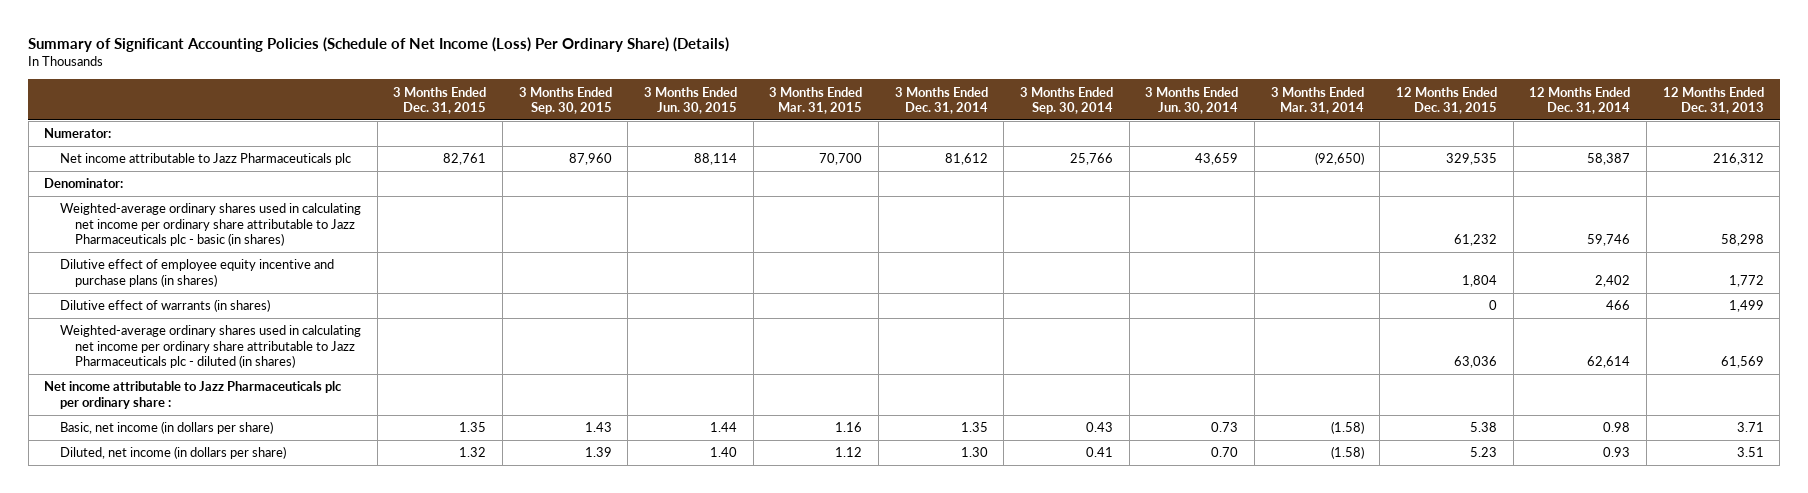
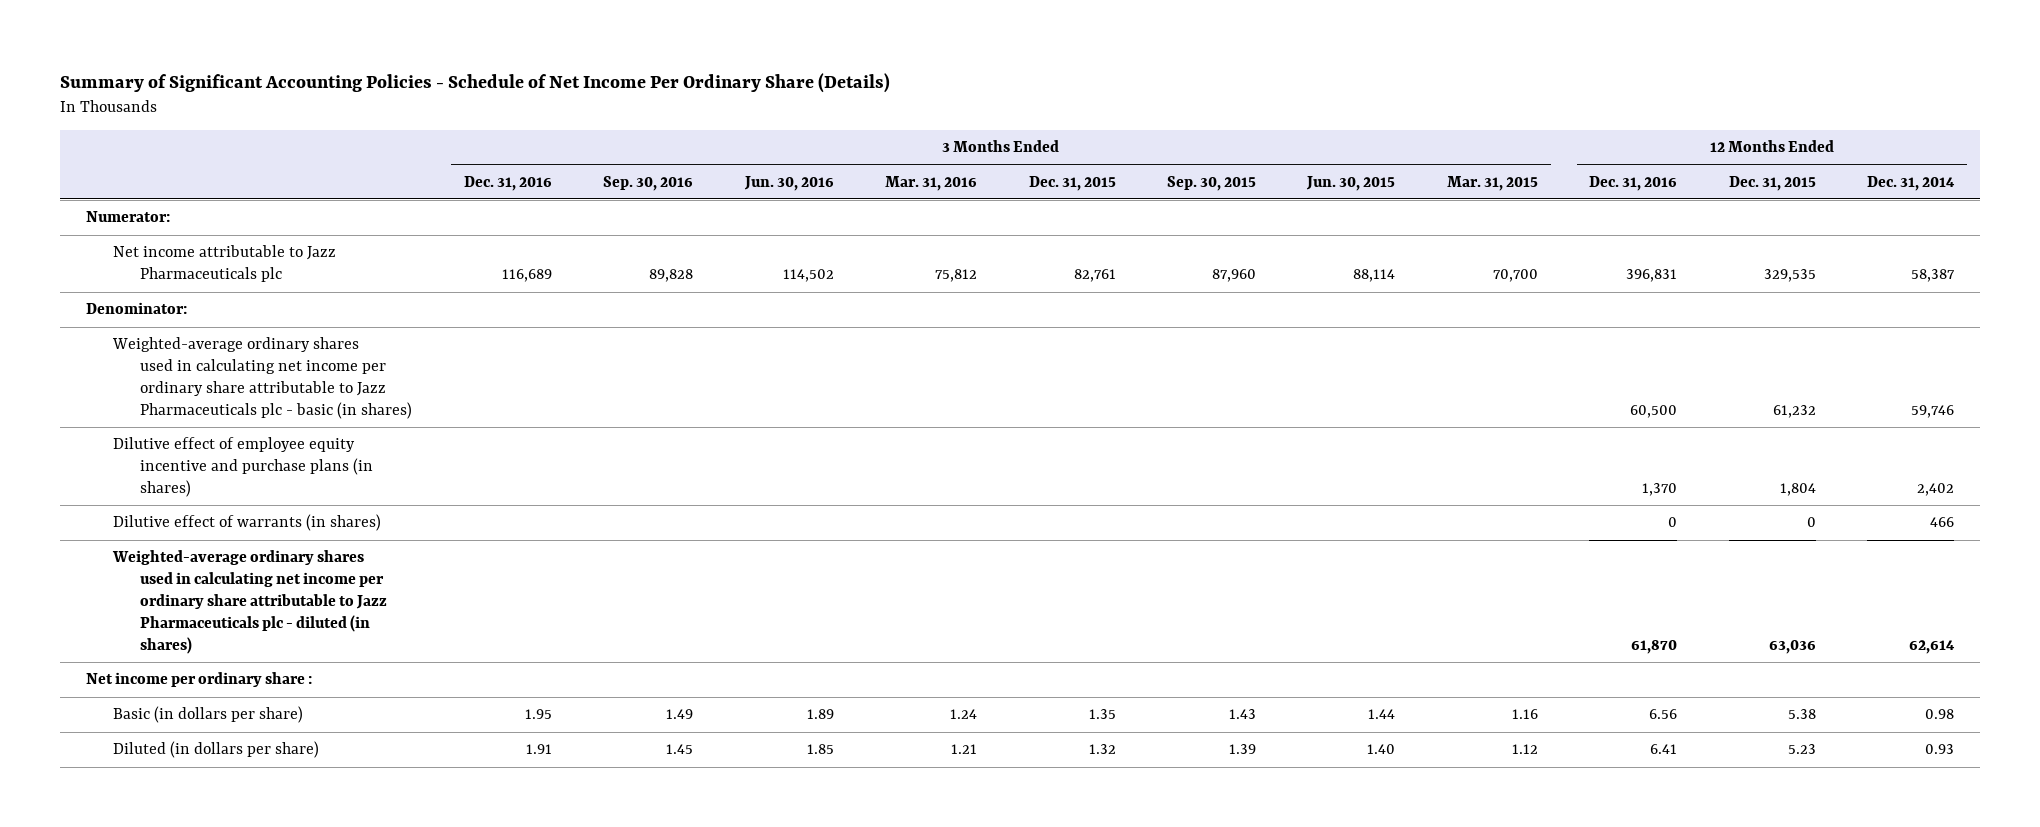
[28,36,730,52] Summary of Significant Accounting Policies (Schedule of Net Income (Loss) Per Ordinary Share) (Details) -> [60,72,891,93] Summary of Significant Accounting Policies - Schedule of Net Income Per Ordinary Share (Details)
[894,86,988,115] 3 Months Ended Dec. 31, 2014 -> none
[1019,86,1113,115] 3 Months Ended Sep. 30, 2014 -> none
[1145,86,1239,115] 3 Months Ended Jun. 30, 2014 -> none
[1270,86,1364,115] 3 Months Ended Mar. 31, 2014 -> none
[1662,86,1764,115] 12 Months Ended Dec. 31, 2013 -> none
none -> [463,175,552,191] Dec. 31, 2016
none -> [603,175,694,191] Sep. 30, 2016
none -> [743,175,834,191] Jun. 30, 2016
none -> [885,175,978,191] Mar. 31, 2016
none -> [1589,175,1678,191] Dec. 31, 2016
[44,381,343,409] Net income attributable to Jazz Pharmaceuticals plc per ordinary share : -> [85,672,312,688] Net income per ordinary share :
[59,421,273,435] Basic, net income (in dollars per share) -> [113,706,304,724] Basic (in dollars per share)
[59,446,286,460] Diluted, net income (in dollars per share) -> [113,741,320,759] Diluted (in dollars per share)

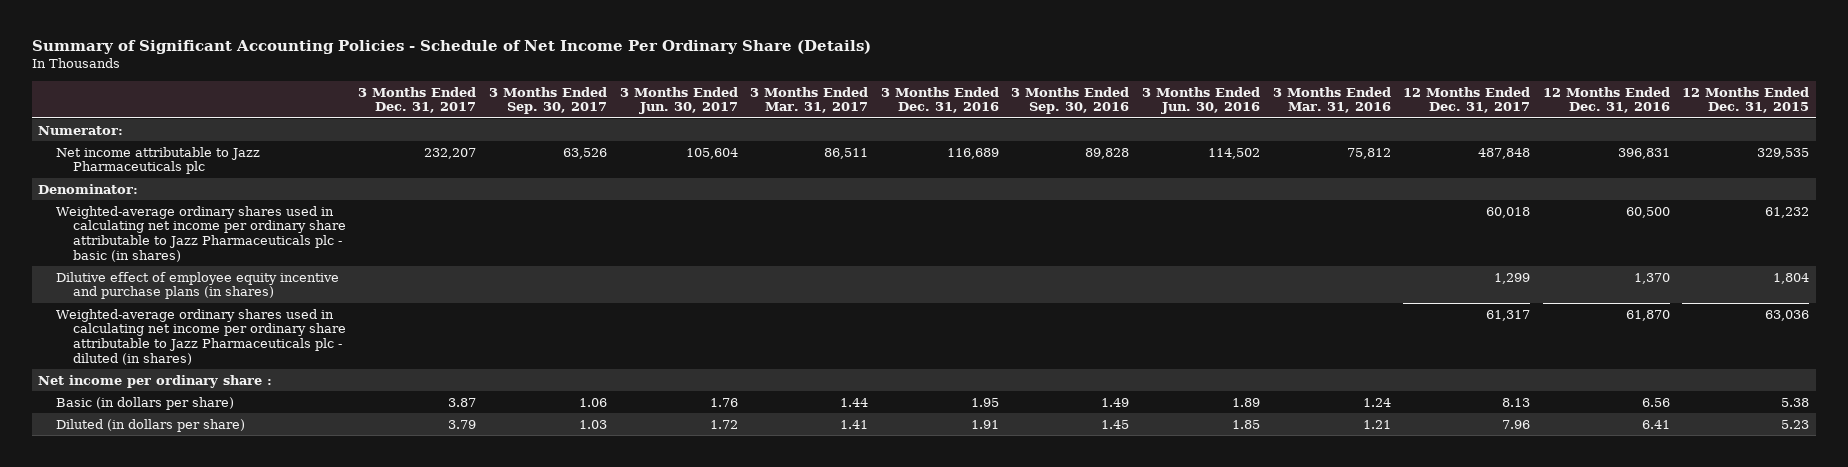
[1028,175,1116,191] Dec. 31, 2015 -> none
[1167,175,1257,191] Sep. 30, 2015 -> none
[1306,175,1396,191] Jun. 30, 2015 -> none
[1446,175,1538,191] Mar. 31, 2015 -> none
[1867,175,1956,191] Dec. 31, 2014 -> none
none -> [358,86,477,114] 3 Months Ended Dec. 31, 2017
none -> [489,86,608,115] 3 Months Ended Sep. 30, 2017
none -> [619,86,738,115] 3 Months Ended Jun. 30, 2017
none -> [750,86,869,114] 3 Months Ended Mar. 31, 2017
none -> [1403,86,1531,114] 12 Months Ended Dec. 31, 2017
[113,514,382,532] Dilutive effect of warrants (in shares) -> none

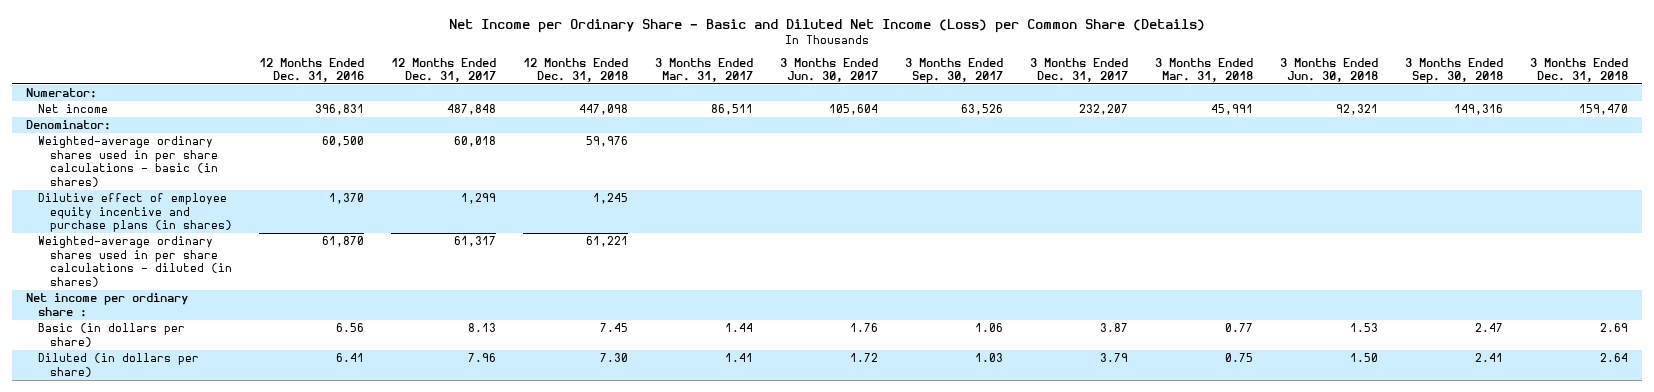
[31,40,871,55] Summary of Significant Accounting Policies - Schedule of Net Income Per Ordinary Share (Details) -> [448,18,1205,33] Net Income per Ordinary Share - Basic and Diluted Net Income (Loss) per Common Share (Details)
[880,86,999,114] 3 Months Ended Dec. 31, 2016 -> none
[1011,86,1130,115] 3 Months Ended Sep. 30, 2016 -> none
[1142,86,1261,115] 3 Months Ended Jun. 30, 2016 -> none
[1272,86,1391,114] 3 Months Ended Mar. 31, 2016 -> none
[1682,86,1810,114] 12 Months Ended Dec. 31, 2015 -> none
none -> [522,57,628,82] 12 Months Ended Dec. 31, 2018
none -> [1155,57,1254,82] 3 Months Ended Mar. 31, 2018
none -> [1280,57,1379,82] 3 Months Ended Jun. 30, 2018
none -> [1405,57,1504,83] 3 Months Ended Sep. 30, 2018
none -> [1530,57,1629,82] 3 Months Ended Dec. 31, 2018
[55,146,260,175] Net income attributable to Jazz Pharmaceuticals plc -> [37,104,108,114] Net income
[55,205,346,262] Weighted-average ordinary shares used in calculating net income per ordinary share attributable to Jazz Pharmaceuticals plc - basic (in shares) -> [37,136,218,187] Weighted-average ordinary shares used in per share calculations - basic (in shares)
[55,308,346,365] Weighted-average ordinary shares used in calculating net income per ordinary share attributable to Jazz Pharmaceuticals plc - diluted (in shares) -> [37,236,232,287] Weighted-average ordinary shares used in per share calculations - diluted (in shares)

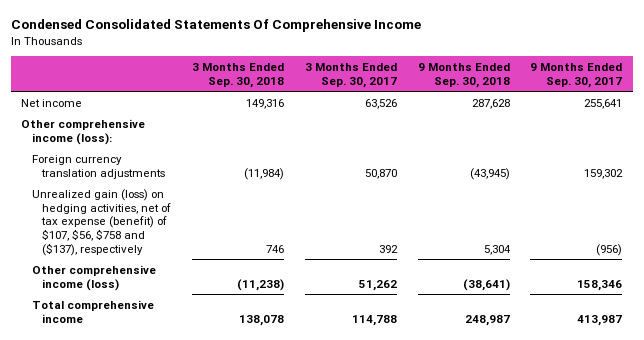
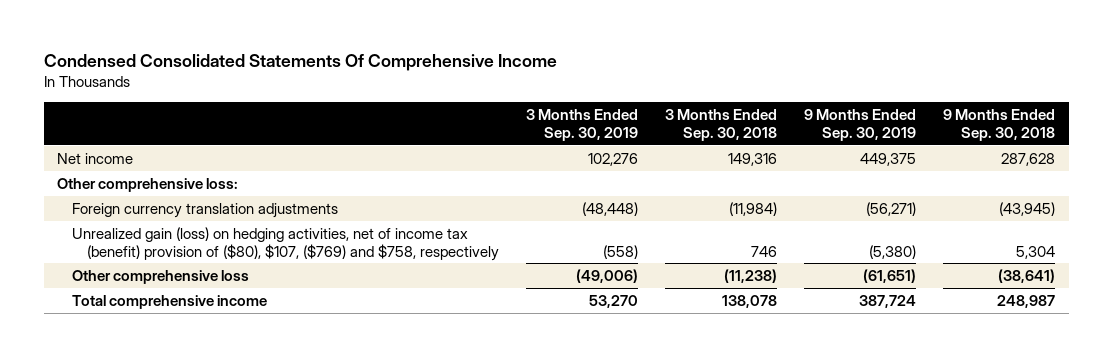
[304,62,397,88] 3 Months Ended Sep. 30, 2017 -> none
[530,62,623,88] 9 Months Ended Sep. 30, 2017 -> none
none -> [526,109,639,141] 3 Months Ended Sep. 30, 2019
none -> [804,109,917,141] 9 Months Ended Sep. 30, 2019
[21,118,146,145] Other comprehensive income (loss): -> [57,177,239,192] Other comprehensive loss:
[31,188,171,256] Unrealized gain (loss) on hedging activities, net of tax expense (benefit) of $107, $56, $758 and ($137), respectively -> [72,226,500,261] Unrealized gain (loss) on hedging activities, net of income tax (benefit) provision of ($80), $107, ($769) and $758, respectively
[31,264,156,291] Other comprehensive income (loss) -> [72,269,250,284] Other comprehensive loss

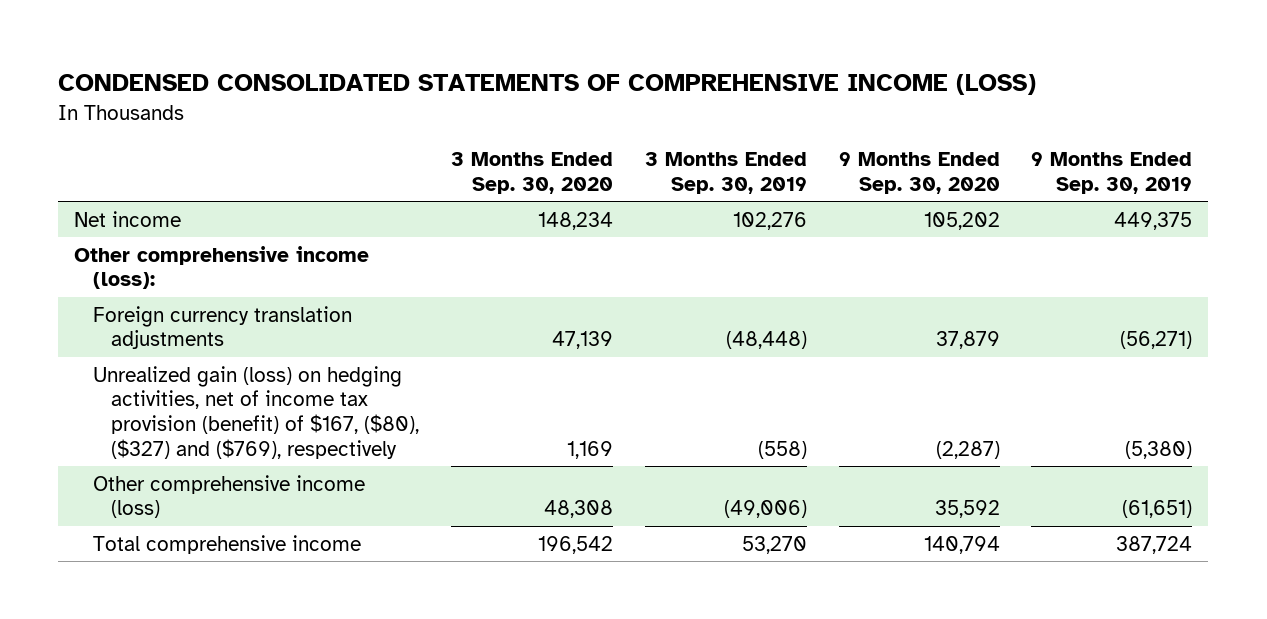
[43,53,557,71] Condensed Consolidated Statements Of Comprehensive Income -> [58,74,1037,96] CONDENSED CONSOLIDATED STATEMENTS OF COMPREHENSIVE INCOME (LOSS)
[665,109,778,141] 3 Months Ended Sep. 30, 2018 -> none
[943,109,1056,141] 9 Months Ended Sep. 30, 2018 -> none
none -> [450,152,613,194] 3 Months Ended Sep. 30, 2020
none -> [838,152,1000,194] 9 Months Ended Sep. 30, 2020
[57,177,239,192] Other comprehensive loss: -> [74,245,370,290] Other comprehensive income (loss):
[72,226,500,261] Unrealized gain (loss) on hedging activities, net of income tax (benefit) provision of ($80), $107, ($769) and $758, respectively -> [92,365,420,459] Unrealized gain (loss) on hedging activities, net of income tax provision (benefit) of $167, ($80), ($327) and ($769), respectively
[72,269,250,284] Other comprehensive loss -> [92,474,365,519] Other comprehensive income (loss)

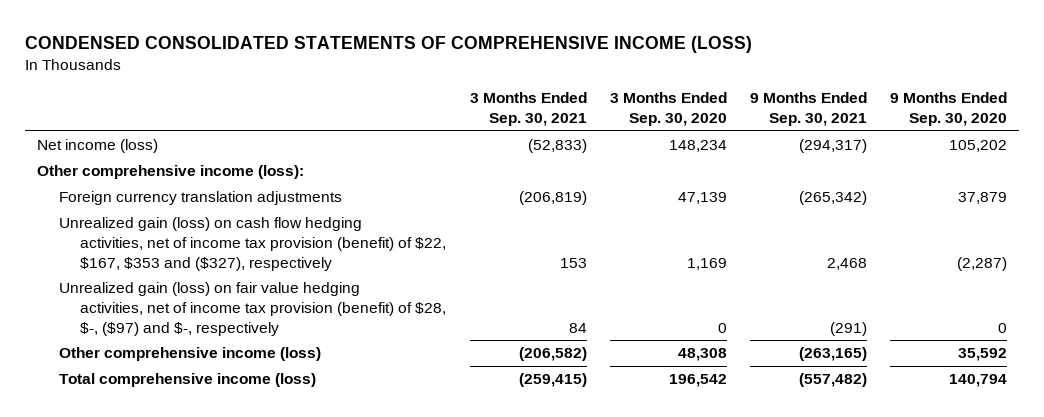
[644,152,807,194] 3 Months Ended Sep. 30, 2019 -> none
[1031,152,1193,194] 9 Months Ended Sep. 30, 2019 -> none
none -> [469,92,587,127] 3 Months Ended Sep. 30, 2021
none -> [750,92,868,127] 9 Months Ended Sep. 30, 2021
[74,210,182,227] Net income -> [36,139,158,154] Net income (loss)
[92,365,420,459] Unrealized gain (loss) on hedging activities, net of income tax provision (benefit) of $167, ($80), ($327) and ($769), respectively -> [58,217,447,271] Unrealized gain (loss) on cash flow hedging activities, net of income tax provision (benefit) of $22, $167, $353 and ($327), respectively
none -> [58,282,447,336] Unrealized gain (loss) on fair value hedging activities, net of income tax provision (benefit) of $28, $-, ($97) and $-, respectively
[92,534,361,554] Total comprehensive income -> [58,373,316,388] Total comprehensive income (loss)

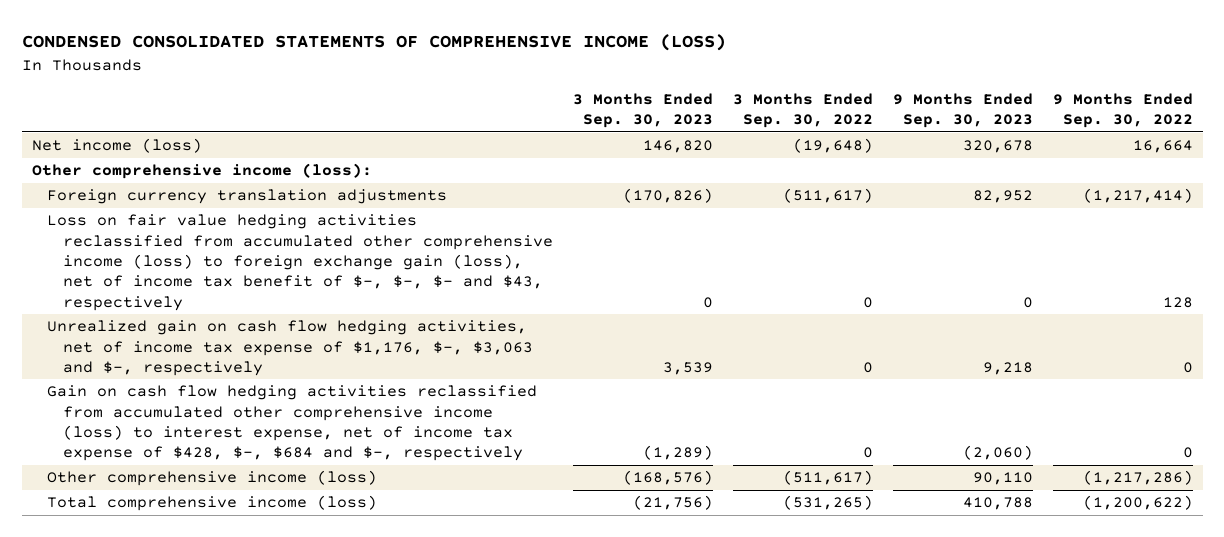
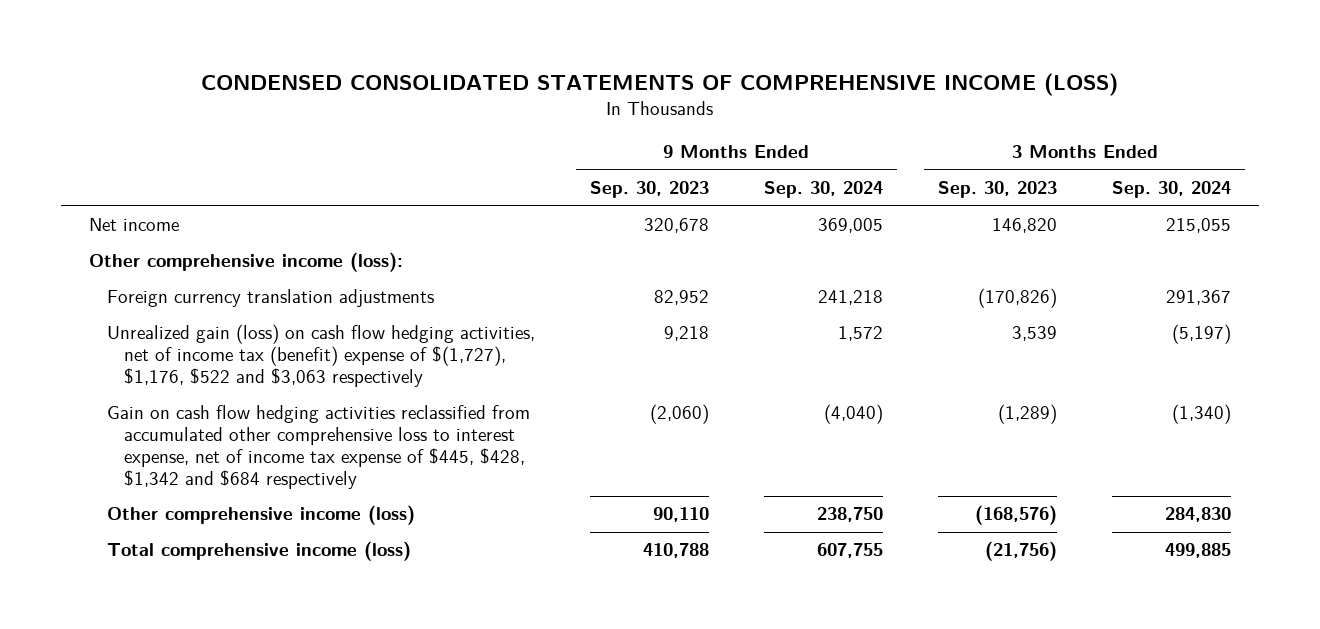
[732,92,873,129] 3 Months Ended Sep. 30, 2022 -> none
[1052,92,1193,129] 9 Months Ended Sep. 30, 2022 -> none
none -> [763,181,883,199] Sep. 30, 2024
none -> [1112,181,1232,199] Sep. 30, 2024
[31,138,202,154] Net income (loss) -> [88,218,179,232] Net income
[47,214,554,311] Loss on fair value hedging activities reclassified from accumulated other comprehensive income (loss) to foreign exchange gain (loss), net of income tax benefit of $-, $-, $- and $43, respectively -> none
[47,320,534,376] Unrealized gain on cash flow hedging activities, net of income tax expense of $1,176, $-, $3,063 and $-, respectively -> [106,324,535,388] Unrealized gain (loss) on cash flow hedging activities, net of income tax (benefit) expense of $(1,727), $1,176, $522 and $3,063 respectively
[47,385,538,462] Gain on cash flow hedging activities reclassified from accumulated other comprehensive income (loss) to interest expense, net of income tax expense of $428, $-, $684 and $-, respectively -> [106,405,530,490] Gain on cash flow hedging activities reclassified from accumulated other comprehensive loss to interest expense, net of income tax expense of $445, $428, $1,342 and $684 respectively

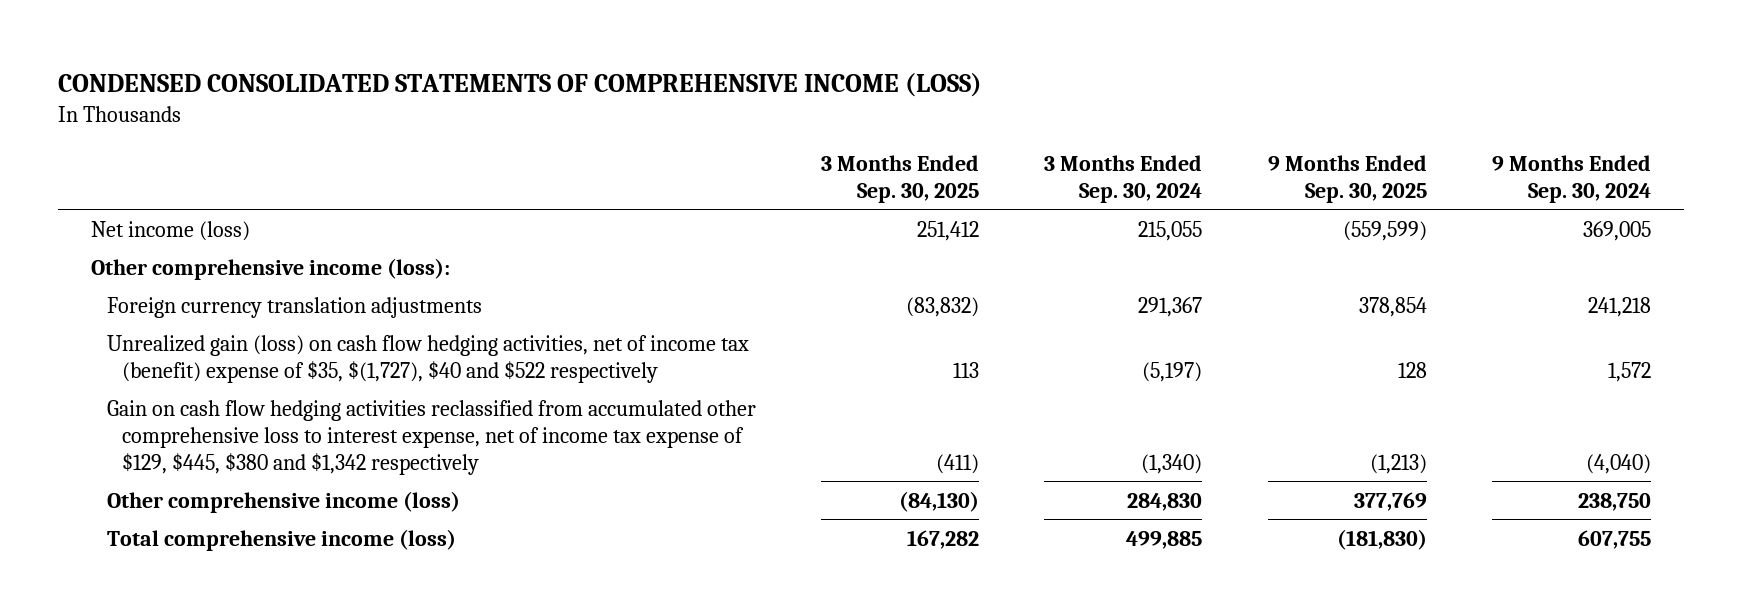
[589,181,709,199] Sep. 30, 2023 -> none
[937,181,1057,199] Sep. 30, 2023 -> none
none -> [820,154,979,203] 3 Months Ended Sep. 30, 2025
none -> [1267,154,1427,203] 9 Months Ended Sep. 30, 2025
[88,218,179,232] Net income -> [90,220,250,241] Net income (loss)
[106,324,535,388] Unrealized gain (loss) on cash flow hedging activities, net of income tax (benefit) expense of $(1,727), $1,176, $522 and $3,063 respectively -> [106,334,749,383] Unrealized gain (loss) on cash flow hedging activities, net of income tax (benefit) expense of $35, $(1,727), $40 and $522 respectively
[106,405,530,490] Gain on cash flow hedging activities reclassified from accumulated other comprehensive loss to interest expense, net of income tax expense of $445, $428, $1,342 and $684 respectively -> [106,399,756,475] Gain on cash flow hedging activities reclassified from accumulated other comprehensive loss to interest expense, net of income tax expense of $129, $445, $380 and $1,342 respectively

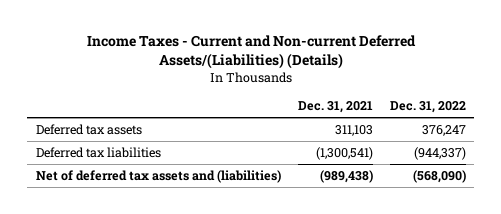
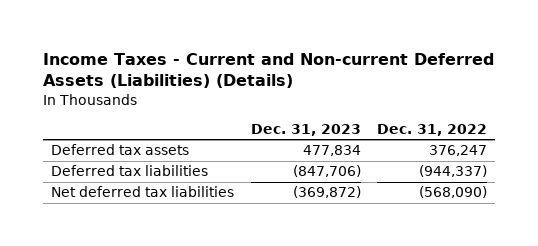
[86,34,416,70] Income Taxes - Current and Non-current Deferred Assets/(Liabilities) (Details) -> [43,52,495,88] Income Taxes - Current and Non-current Deferred Assets (Liabilities) (Details)
[297,101,373,114] Dec. 31, 2021 -> none
none -> [250,123,361,136] Dec. 31, 2023
[35,170,281,184] Net of deferred tax assets and (liabilities) -> [51,186,235,198] Net deferred tax liabilities

